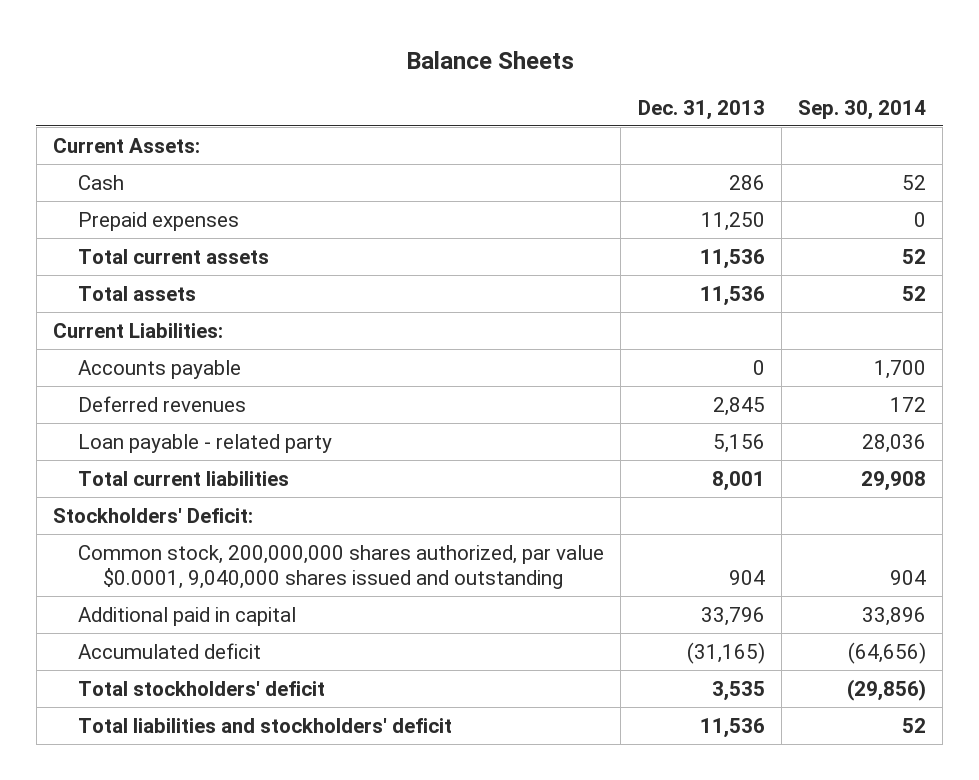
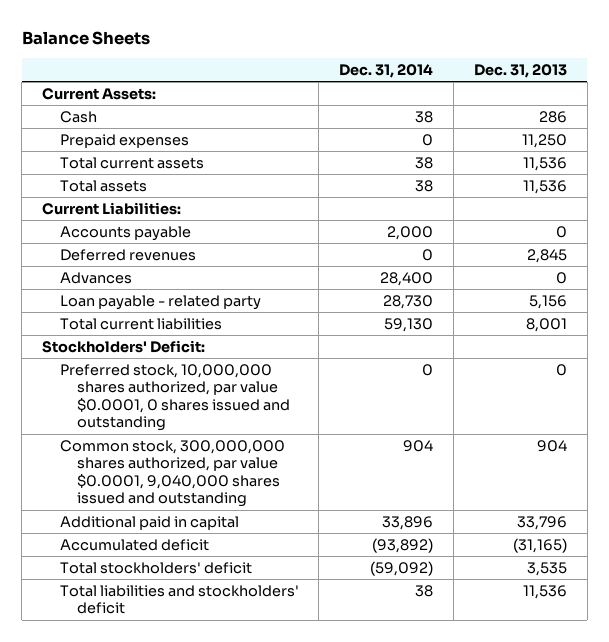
[798,99,927,120] Sep. 30, 2014 -> none
none -> [339,64,434,79] Dec. 31, 2014
none -> [59,271,132,284] Advances
none -> [59,363,291,432] Preferred stock, 10,000,000 shares authorized, par value $0.0001, 0 shares issued and outstanding
[78,544,605,589] Common stock, 200,000,000 shares authorized, par value $0.0001, 9,040,000 shares issued and outstanding -> [59,439,285,508] Common stock, 300,000,000 shares authorized, par value $0.0001, 9,040,000 shares issued and outstanding

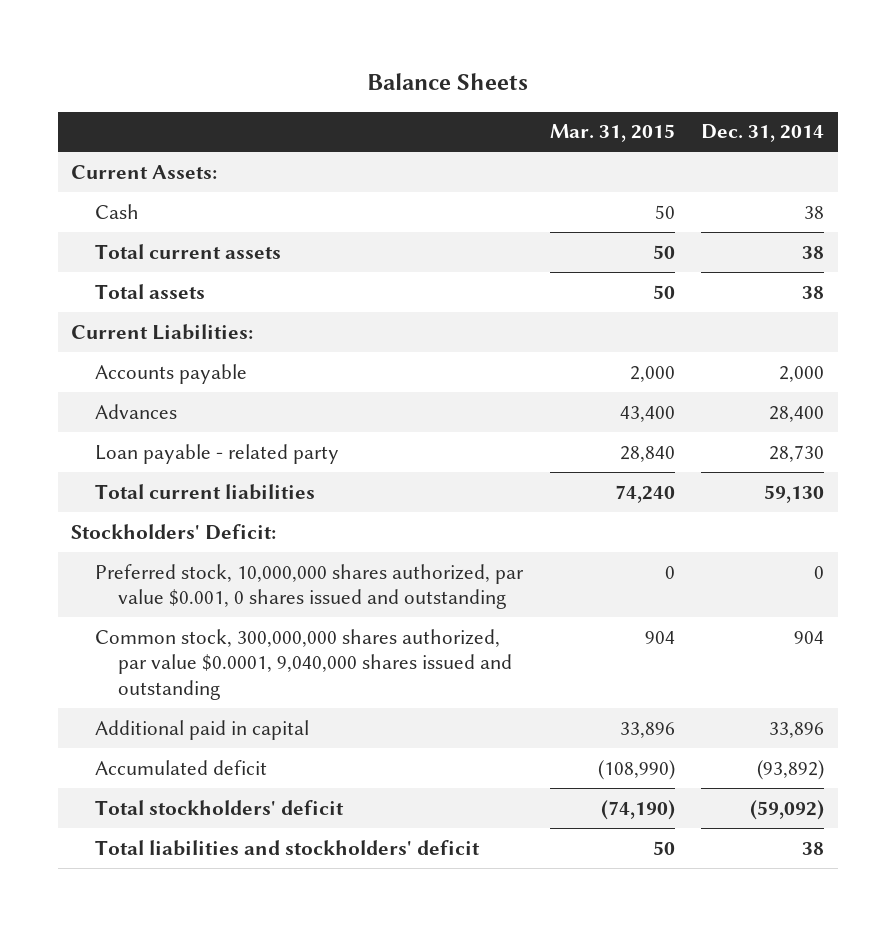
[473,64,567,79] Dec. 31, 2013 -> none
none -> [549,124,675,143] Mar. 31, 2015
[59,133,189,148] Prepaid expenses -> none
[59,248,196,261] Deferred revenues -> none
[59,363,291,432] Preferred stock, 10,000,000 shares authorized, par value $0.0001, 0 shares issued and outstanding -> [94,563,524,610] Preferred stock, 10,000,000 shares authorized, par value $0.001, 0 shares issued and outstanding

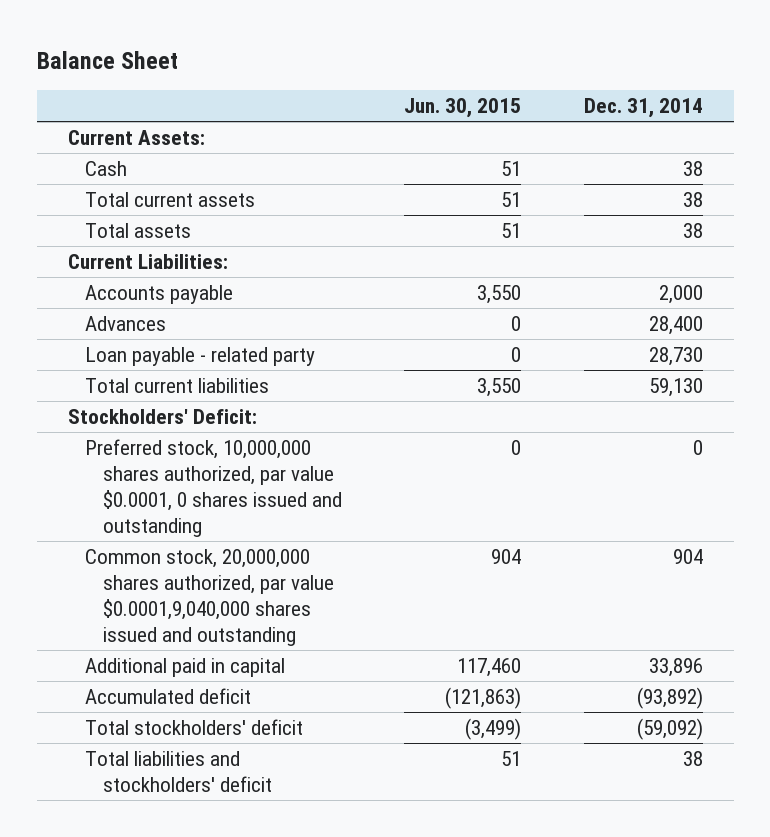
[366,73,528,91] Balance Sheets -> [36,51,178,70] Balance Sheet
[549,124,675,143] Mar. 31, 2015 -> none
none -> [404,97,522,118] Jun. 30, 2015
[94,563,524,610] Preferred stock, 10,000,000 shares authorized, par value $0.001, 0 shares issued and outstanding -> [85,439,342,538] Preferred stock, 10,000,000 shares authorized, par value $0.0001, 0 shares issued and outstanding
[94,628,513,700] Common stock, 300,000,000 shares authorized, par value $0.0001, 9,040,000 shares issued and outstanding -> [85,549,334,647] Common stock, 20,000,000 shares authorized, par value $0.0001,9,040,000 shares issued and outstanding

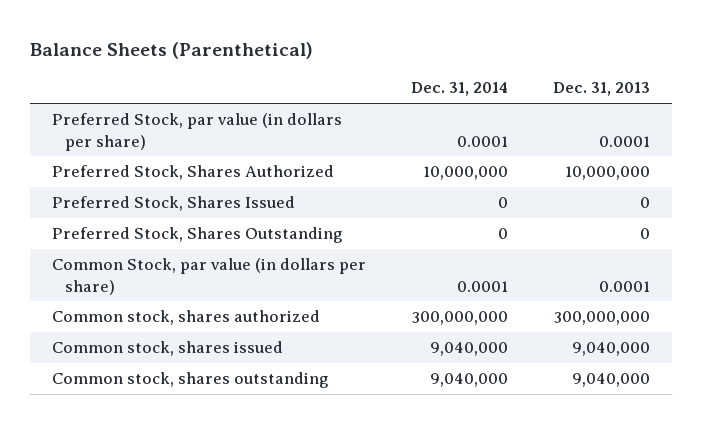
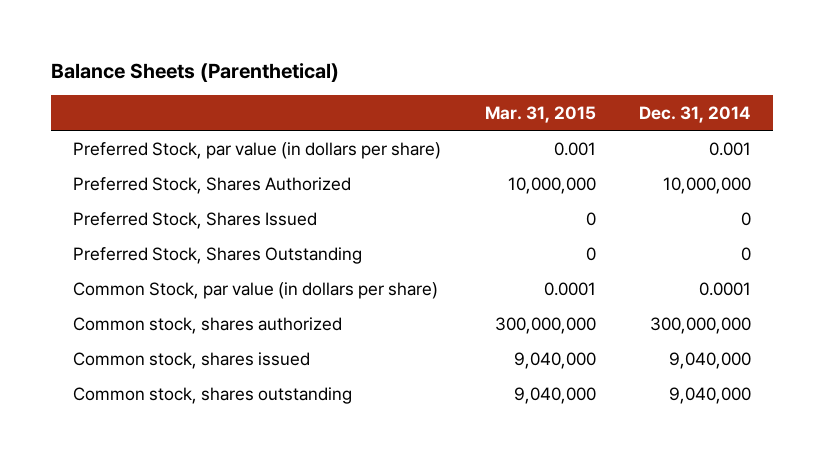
[552,82,650,97] Dec. 31, 2013 -> none
none -> [484,106,596,124] Mar. 31, 2015
[456,135,508,147] 0.0001 -> [709,141,752,156] 0.001

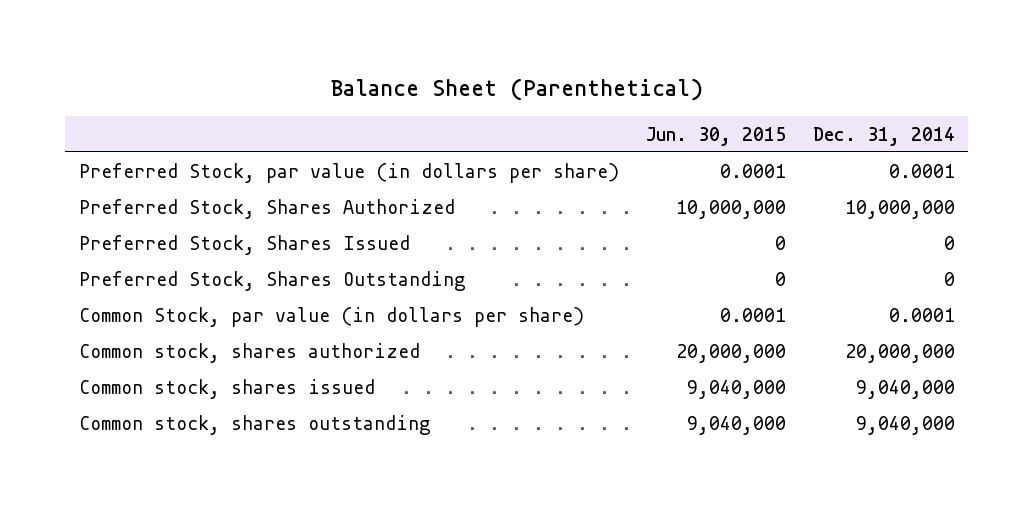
[51,62,340,82] Balance Sheets (Parenthetical) -> [330,78,703,102] Balance Sheet (Parenthetical)
[484,106,596,124] Mar. 31, 2015 -> none
none -> [645,126,786,146] Jun. 30, 2015
[709,141,752,156] 0.001 -> [888,163,955,178] 0.0001
[650,316,752,334] 300,000,000 -> [844,343,955,363] 20,000,000

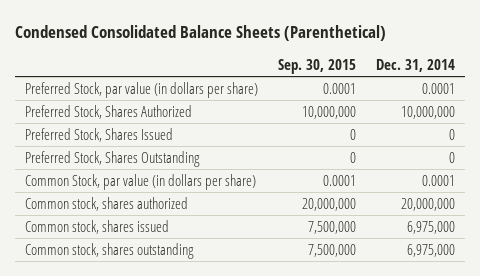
[330,78,703,102] Balance Sheet (Parenthetical) -> [15,25,387,42] Condensed Consolidated Balance Sheets (Parenthetical)
[645,126,786,146] Jun. 30, 2015 -> none
none -> [278,58,357,74] Sep. 30, 2015
[855,379,955,399] 9,040,000 -> [407,220,456,234] 6,975,000
[855,415,955,435] 9,040,000 -> [407,243,456,257] 6,975,000

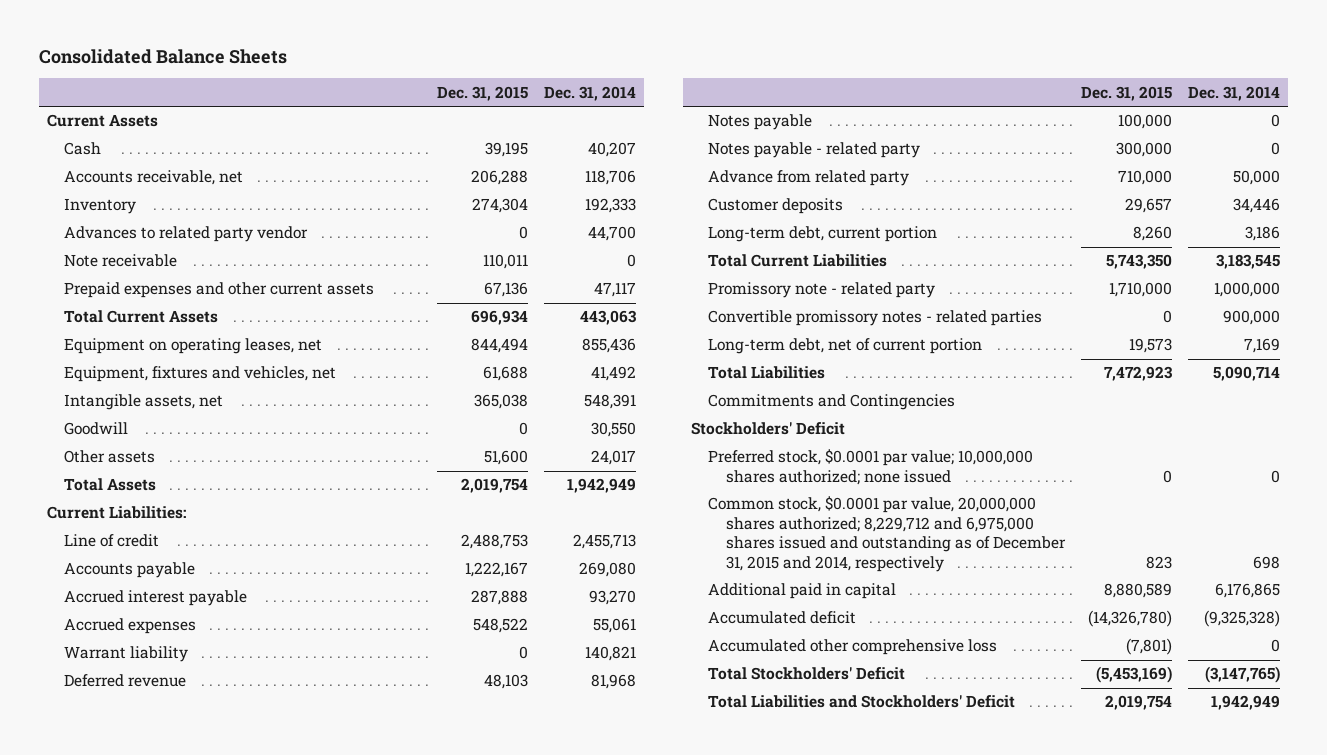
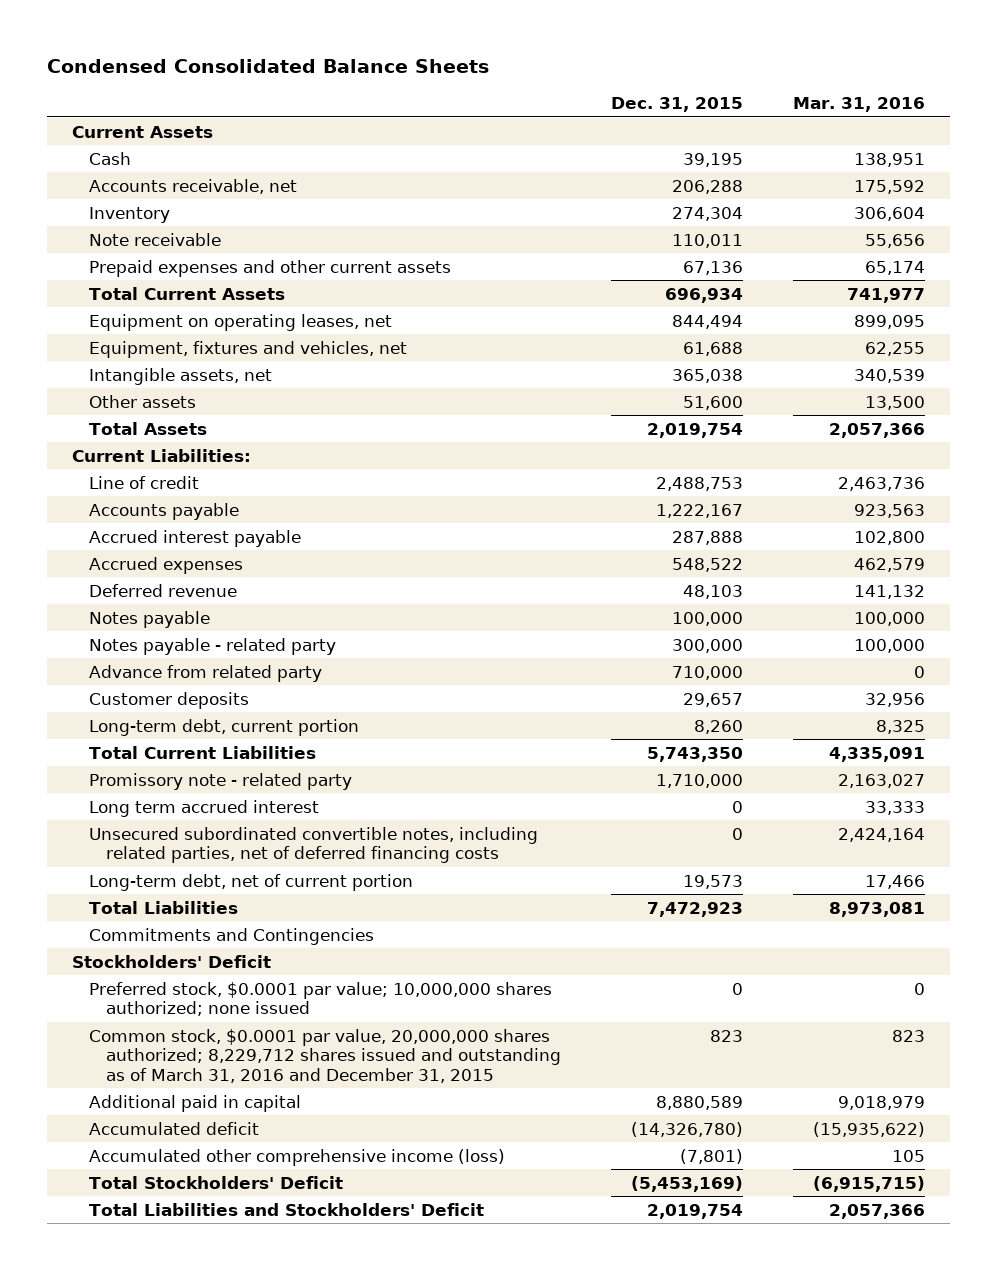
[39,49,288,65] Consolidated Balance Sheets -> [47,59,490,74] Condensed Consolidated Balance Sheets
[544,85,637,101] Dec. 31, 2014 -> none
none -> [793,97,926,113] Mar. 31, 2016
[64,226,309,243] Advances to related party vendor -> none
[64,422,129,436] Goodwill -> none
[64,646,189,663] Warrant liability -> none
[708,310,1043,327] Convertible promissory notes - related parties -> none
none -> [89,799,320,817] Long term accrued interest
none -> [89,826,539,864] Unsecured subordinated convertible notes, including related parties, net of deferred financing costs
[708,496,1066,572] Common stock, $0.0001 par value, 20,000,000 shares authorized; 8,229,712 and 6,975,000 shares issued and outstanding as of December 31, 2015 and 2014, respectively -> [89,1028,562,1083] Common stock, $0.0001 par value, 20,000,000 shares authorized; 8,229,712 shares issued and outstanding as of March 31, 2016 and December 31, 2015
[708,639,998,656] Accumulated other comprehensive loss -> [89,1148,506,1166] Accumulated other comprehensive income (loss)

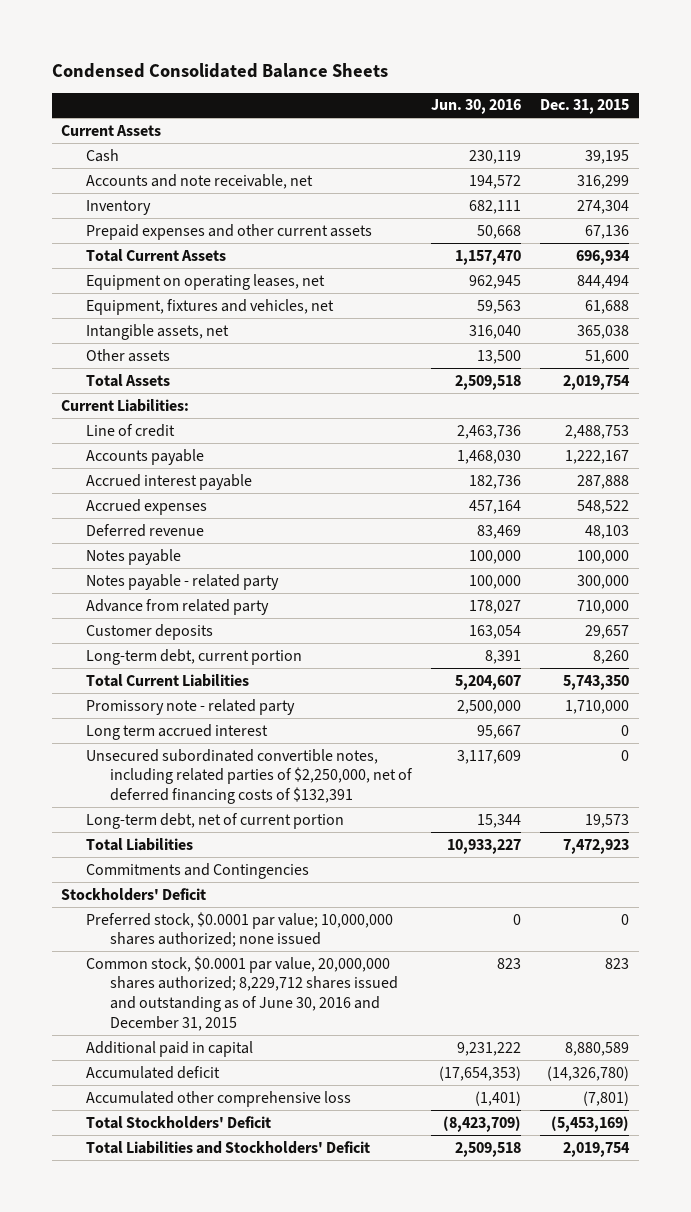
[793,97,926,113] Mar. 31, 2016 -> none
none -> [430,99,521,115] Jun. 30, 2016
[89,178,298,194] Accounts receivable, net -> [85,173,313,189] Accounts and note receivable, net
[672,179,744,194] 206,288 -> [577,174,630,189] 316,299
[89,232,222,246] Note receivable -> none
[89,826,539,864] Unsecured subordinated convertible notes, including related parties, net of deferred financing costs -> [85,748,413,805] Unsecured subordinated convertible notes, including related parties of $2,250,000, net of deferred financing costs of $132,391
[89,1028,562,1083] Common stock, $0.0001 par value, 20,000,000 shares authorized; 8,229,712 shares issued and outstanding as of March 31, 2016 and December 31, 2015 -> [85,955,398,1031] Common stock, $0.0001 par value, 20,000,000 shares authorized; 8,229,712 shares issued and outstanding as of June 30, 2016 and December 31, 2015
[89,1148,506,1166] Accumulated other comprehensive income (loss) -> [85,1090,351,1107] Accumulated other comprehensive loss

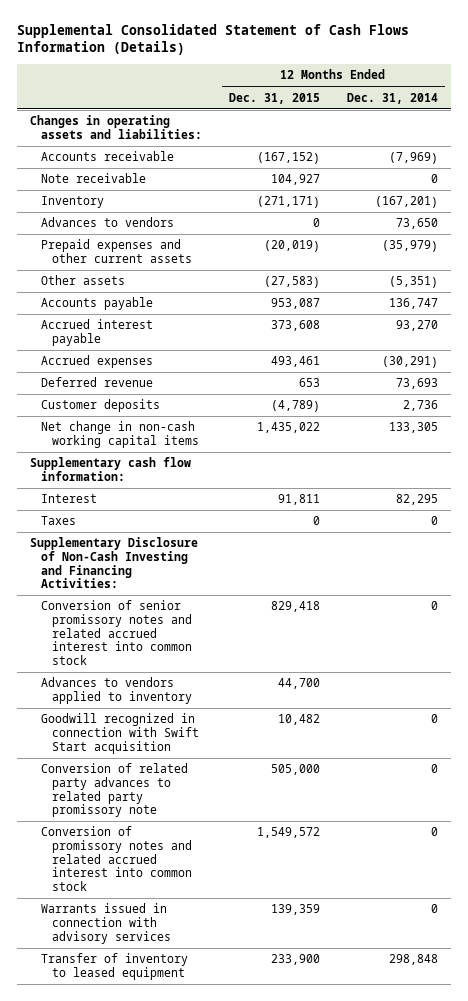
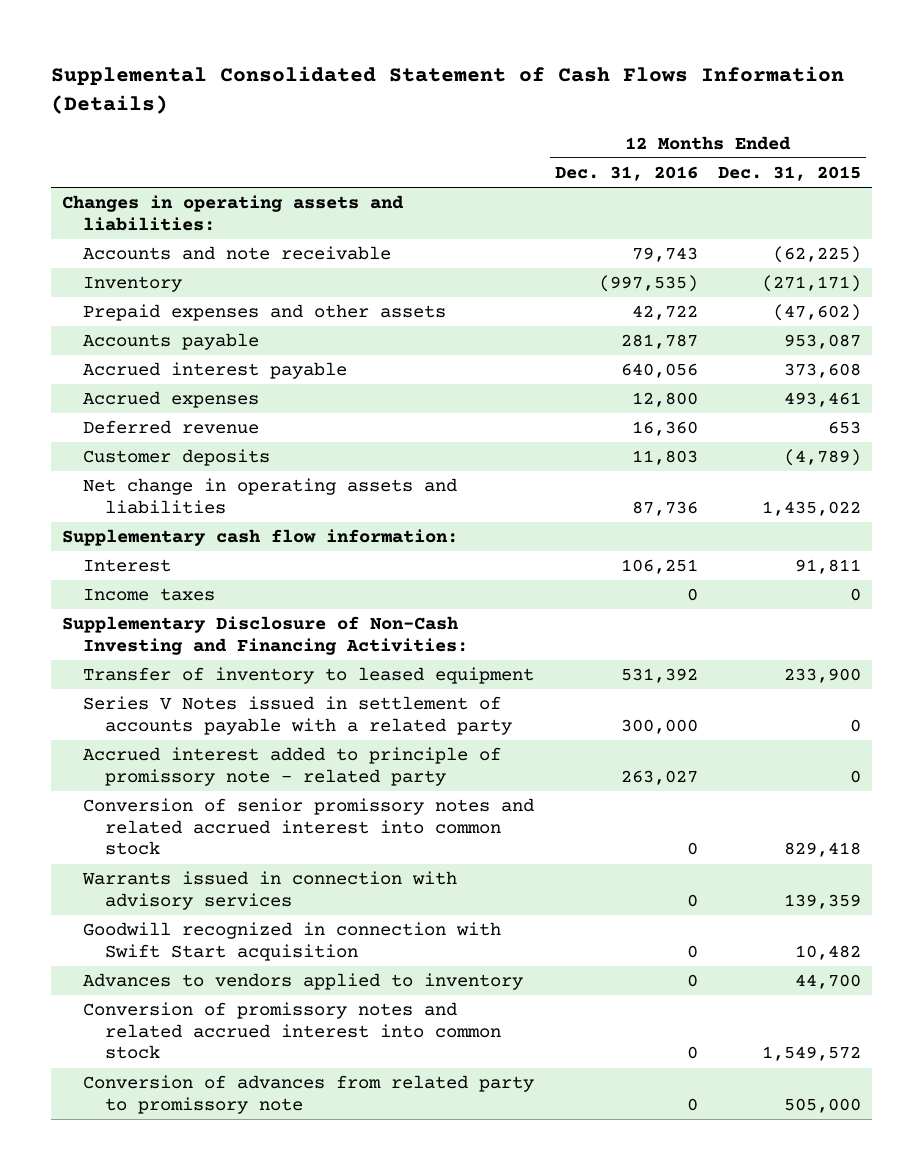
[346,92,438,104] Dec. 31, 2014 -> none
none -> [554,166,698,182] Dec. 31, 2016
[41,173,147,184] Note receivable -> none
[41,151,175,162] Accounts receivable -> [83,246,392,261] Accounts and note receivable
[256,152,320,165] (167,152) -> [773,246,862,264] (62,225)
[41,217,175,228] Advances to vendors -> none
[41,275,126,286] Other assets -> none
[41,239,192,263] Prepaid expenses and other current assets -> [83,304,447,322] Prepaid expenses and other assets
[263,240,320,253] (20,019) -> [773,304,862,322] (47,602)
[41,421,199,448] Net change in non-cash working capital items -> [83,478,458,514] Net change in operating assets and liabilities
[41,516,77,526] Taxes -> [83,588,216,602] Income taxes
[41,953,189,980] Transfer of inventory to leased equipment -> [83,667,535,685] Transfer of inventory to leased equipment
none -> [83,696,512,735] Series V Notes issued in settlement of accounts payable with a related party
none -> [83,747,502,786] Accrued interest added to principle of promissory note - related party
[41,903,171,944] Warrants issued in connection with advisory services -> [82,871,458,910] Warrants issued in connection with advisory services
[41,763,189,818] Conversion of related party advances to related party promissory note -> none
[41,677,192,704] Advances to vendors applied to inventory -> [83,973,524,991] Advances to vendors applied to inventory
none -> [83,1075,535,1114] Conversion of advances from related party to promissory note

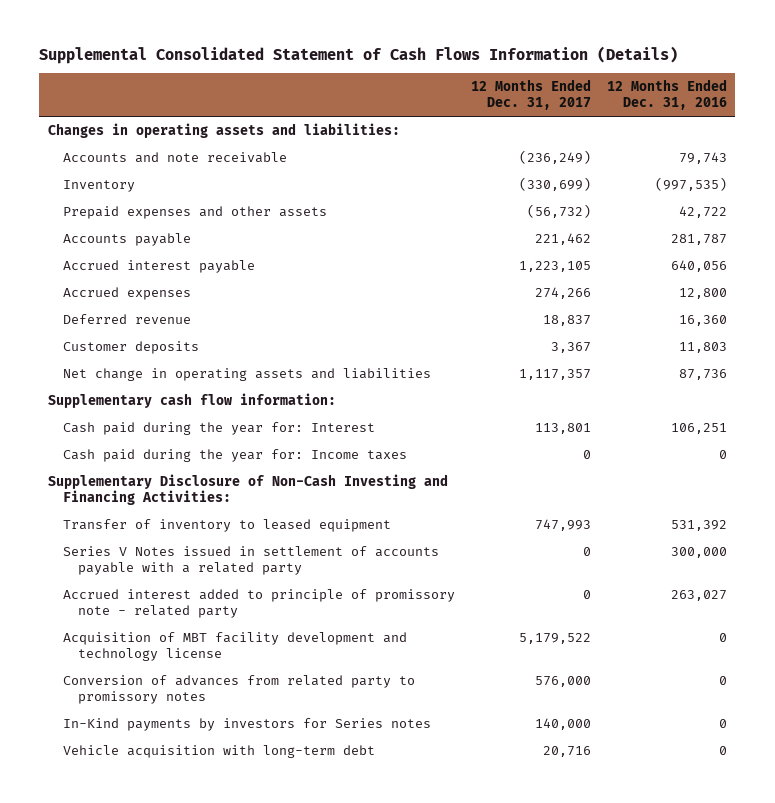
[718,166,862,182] Dec. 31, 2015 -> none
none -> [471,79,592,111] 12 Months Ended Dec. 31, 2017
[83,559,172,573] Interest -> [62,421,375,435] Cash paid during the year for: Interest
[83,588,216,602] Income taxes -> [62,448,407,462] Cash paid during the year for: Income taxes
[83,798,535,856] Conversion of senior promissory notes and related accrued interest into common stock -> none
[82,871,458,910] Warrants issued in connection with advisory services -> none
[83,922,502,961] Goodwill recognized in connection with Swift Start acquisition -> none
[83,973,524,991] Advances to vendors applied to inventory -> none
[83,1002,501,1060] Conversion of promissory notes and related accrued interest into common stock -> none
none -> [62,631,407,662] Acquisition of MBT facility development and technology license
[83,1075,535,1114] Conversion of advances from related party to promissory note -> [62,674,415,705] Conversion of advances from related party to promissory notes
none -> [62,717,431,731] In-Kind payments by investors for Series notes
none -> [62,744,375,758] Vehicle acquisition with long-term debt

